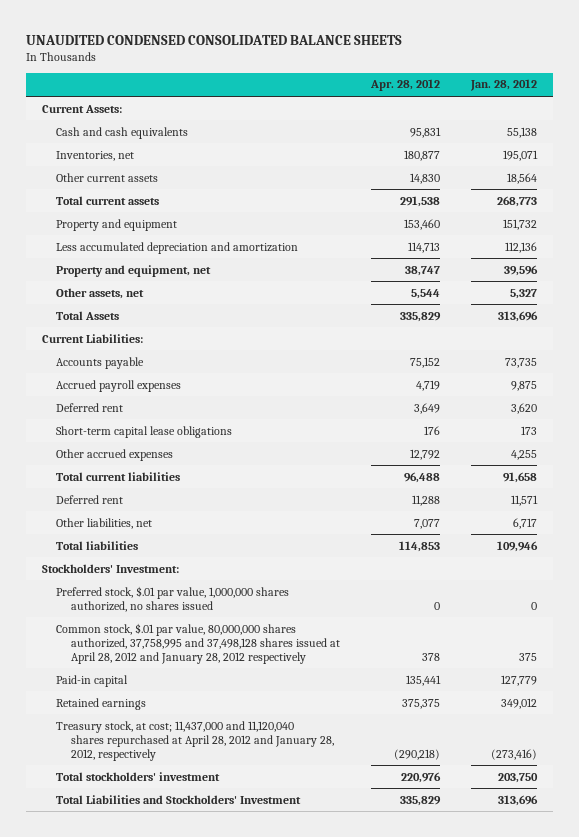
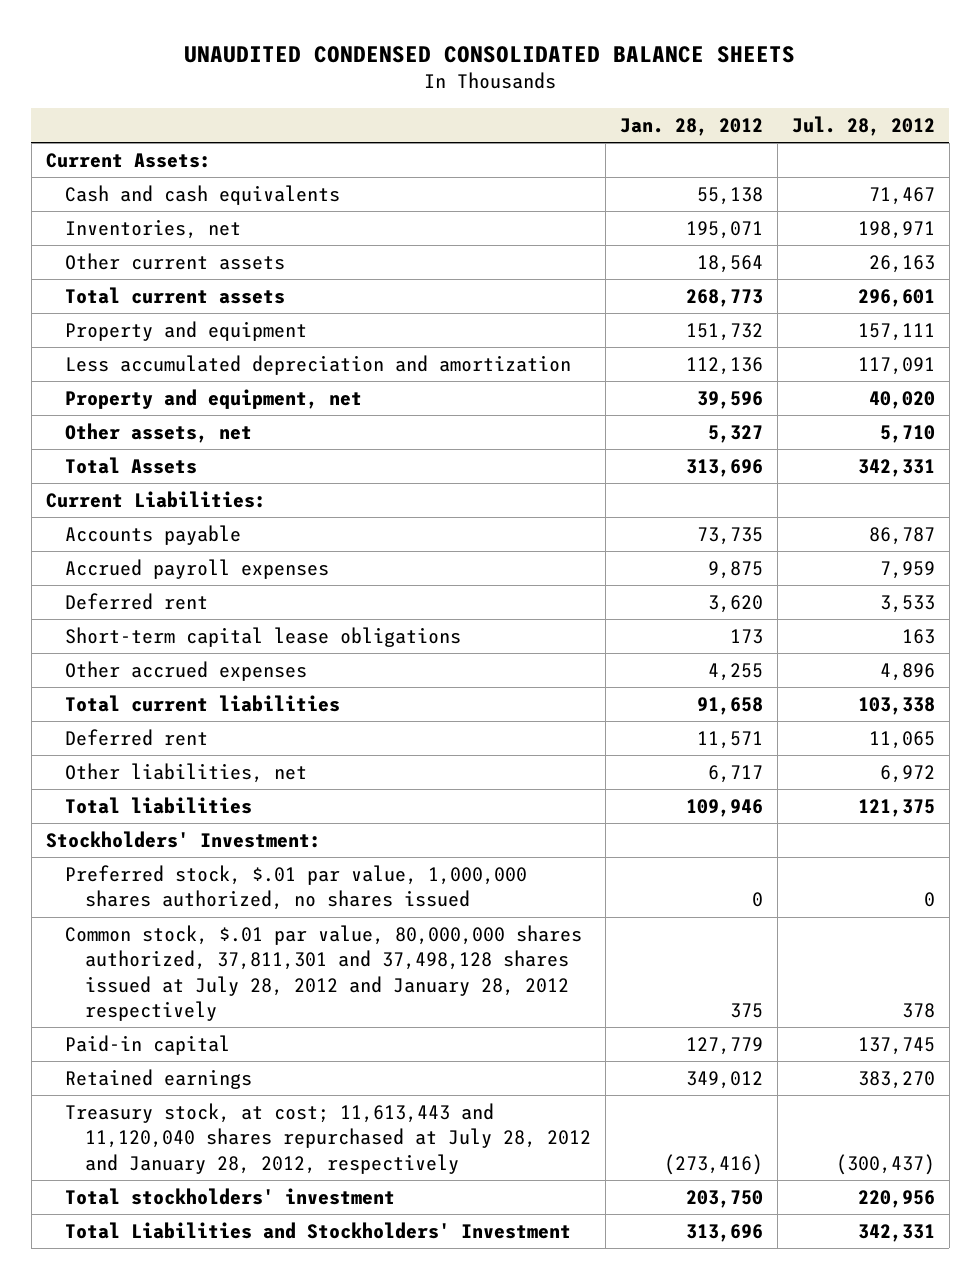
[369,79,440,92] Apr. 28, 2012 -> none
none -> [791,115,935,136] Jul. 28, 2012
[56,622,340,664] Common stock, $.01 par value, 80,000,000 shares authorized, 37,758,995 and 37,498,128 shares issued at April 28, 2012 and January 28, 2012 respectively -> [65,925,583,1021] Common stock, $.01 par value, 80,000,000 shares authorized, 37,811,301 and 37,498,128 shares issued at July 28, 2012 and January 28, 2012 respectively
[56,720,334,761] Treasury stock, at cost; 11,437,000 and 11,120,040 shares repurchased at April 28, 2012 and January 28, 2012, respectively -> [65,1103,591,1174] Treasury stock, at cost; 11,613,443 and 11,120,040 shares repurchased at July 28, 2012 and January 28, 2012, respectively

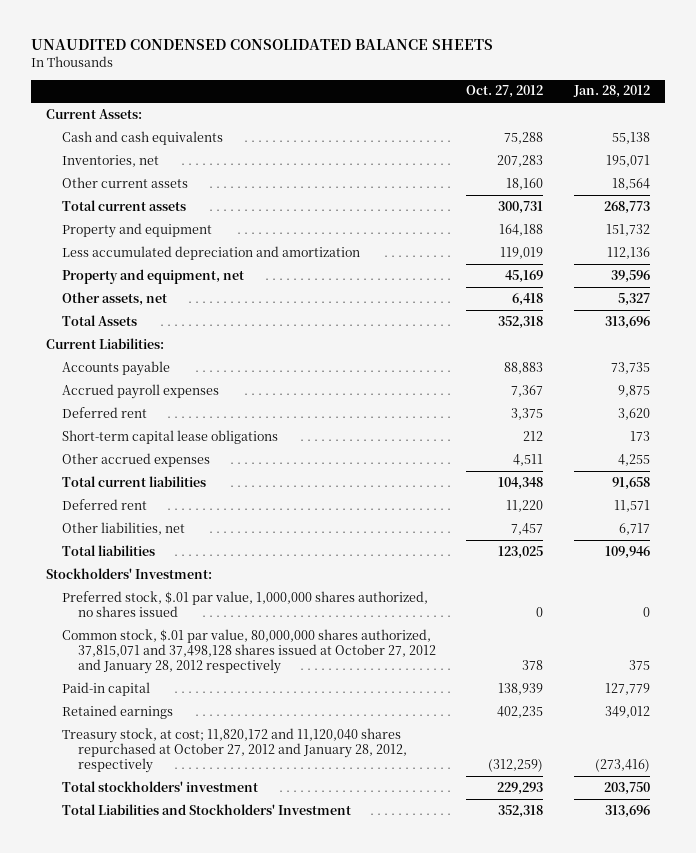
[791,115,935,136] Jul. 28, 2012 -> none
none -> [466,85,544,99] Oct. 27, 2012
[65,925,583,1021] Common stock, $.01 par value, 80,000,000 shares authorized, 37,811,301 and 37,498,128 shares issued at July 28, 2012 and January 28, 2012 respectively -> [62,628,437,675] Common stock, $.01 par value, 80,000,000 shares authorized, 37,815,071 and 37,498,128 shares issued at October 27, 2012 and January 28, 2012 respectively
[65,1103,591,1174] Treasury stock, at cost; 11,613,443 and 11,120,040 shares repurchased at July 28, 2012 and January 28, 2012, respectively -> [62,727,408,774] Treasury stock, at cost; 11,820,172 and 11,120,040 shares repurchased at October 27, 2012 and January 28, 2012, respectively

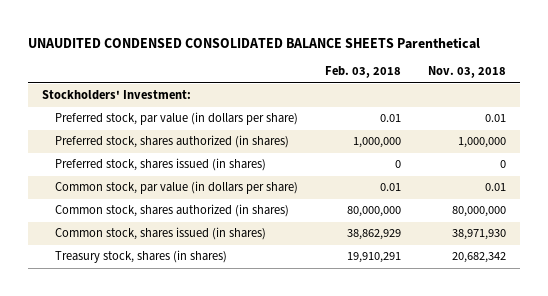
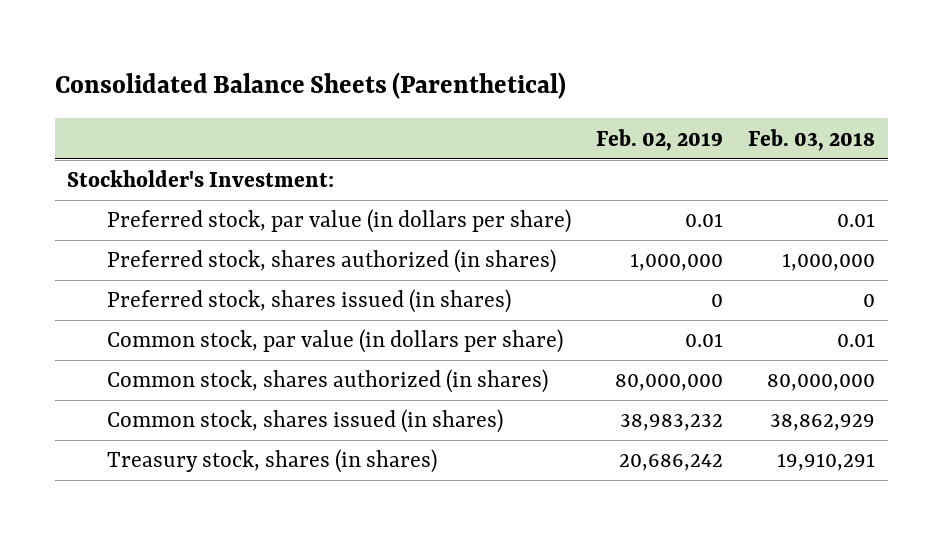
[28,36,481,49] UNAUDITED CONDENSED CONSOLIDATED BALANCE SHEETS Parenthetical -> [54,72,566,100] Consolidated Balance Sheets (Parenthetical)
[428,66,507,79] Nov. 03, 2018 -> none
none -> [595,128,723,151] Feb. 02, 2019
[41,90,191,101] Stockholders' Investment: -> [67,170,335,188] Stockholder's Investment:

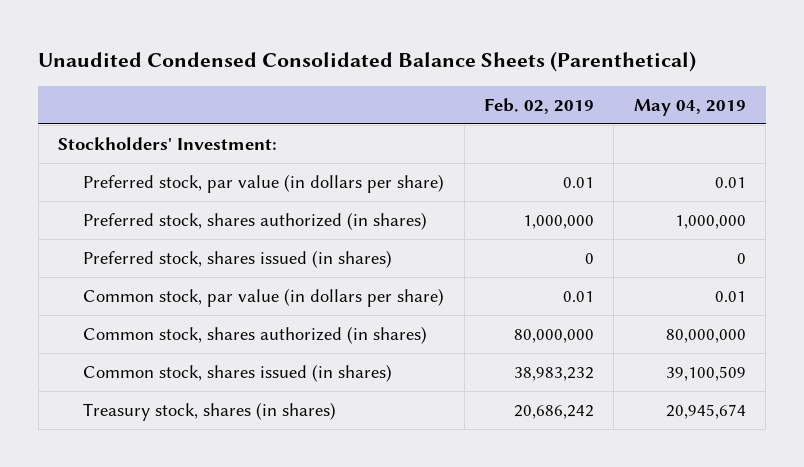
[54,72,566,100] Consolidated Balance Sheets (Parenthetical) -> [38,51,697,73] Unaudited Condensed Consolidated Balance Sheets (Parenthetical)
[748,128,876,151] Feb. 03, 2018 -> none
none -> [633,98,746,116] May 04, 2019
[67,170,335,188] Stockholder's Investment: -> [57,137,277,151] Stockholders' Investment:

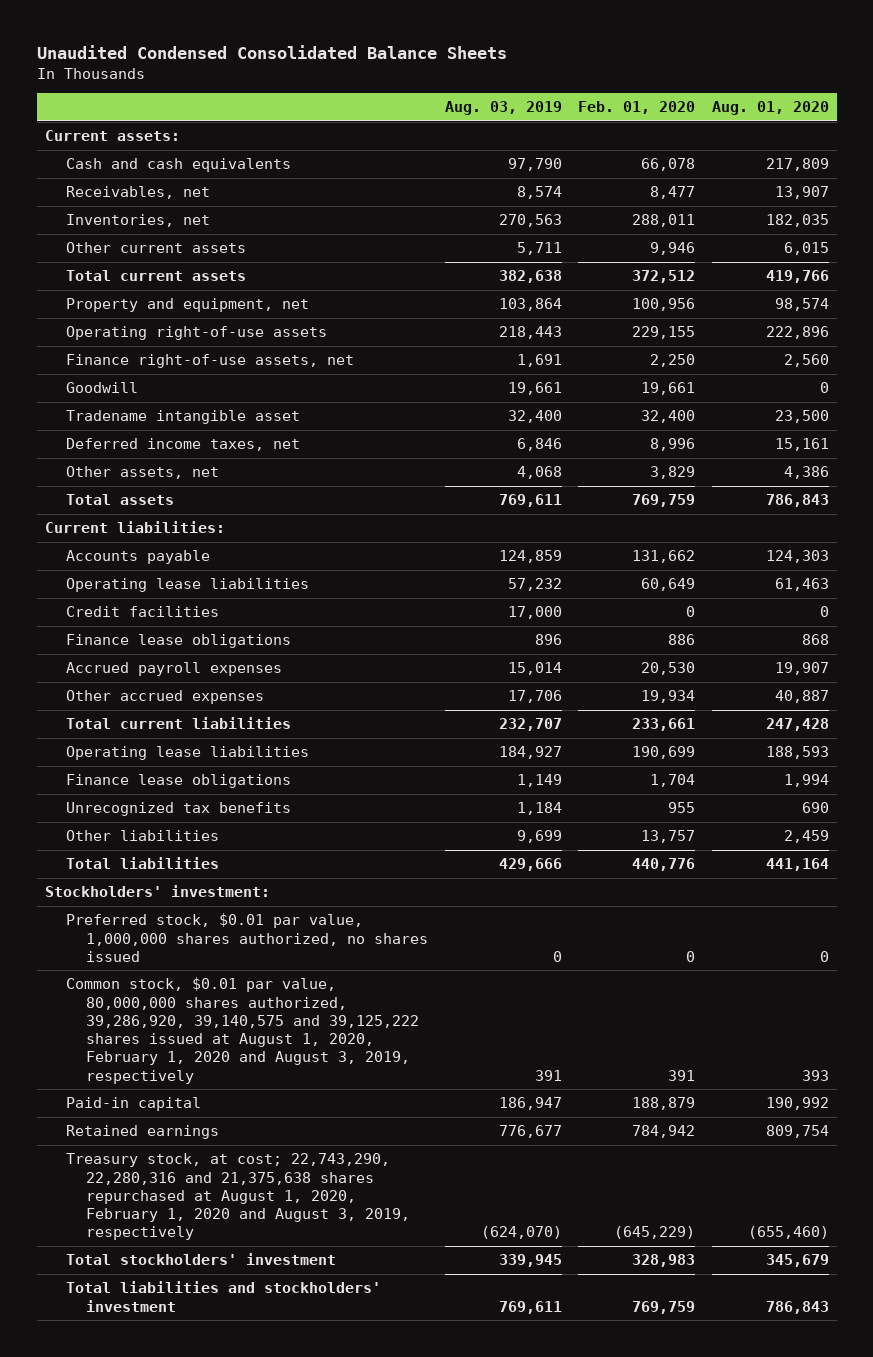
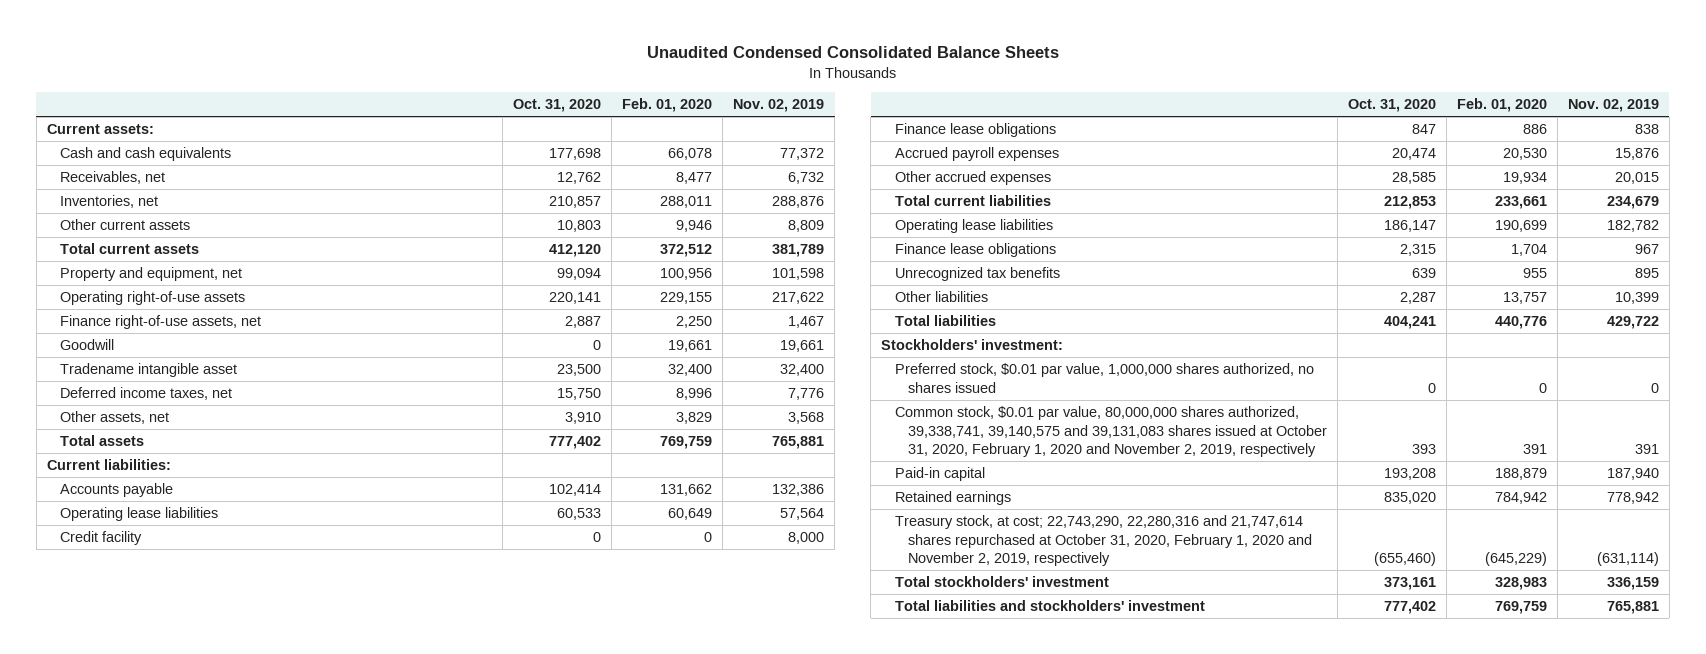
[444,101,562,116] Aug. 03, 2019 -> none
[711,101,829,116] Aug. 01, 2020 -> none
none -> [513,99,602,113] Oct. 31, 2020
none -> [733,99,825,113] Nov. 02, 2019
[65,606,219,618] Credit facilities -> [60,531,143,546] Credit facility
[65,977,420,1084] Common stock, $0.01 par value, 80,000,000 shares authorized, 39,286,920, 39,140,575 and 39,125,222 shares issued at August 1, 2020, February 1, 2020 and August 3, 2019, respectively -> [894,406,1327,458] Common stock, $0.01 par value, 80,000,000 shares authorized, 39,338,741, 39,140,575 and 39,131,083 shares issued at October 31, 2020, February 1, 2020 and November 2, 2019, respectively
[65,1153,411,1241] Treasury stock, at cost; 22,743,290, 22,280,316 and 21,375,638 shares repurchased at August 1, 2020, February 1, 2020 and August 3, 2019, respectively -> [894,515,1312,567] Treasury stock, at cost; 22,743,290, 22,280,316 and 21,747,614 shares repurchased at October 31, 2020, February 1, 2020 and November 2, 2019, respectively

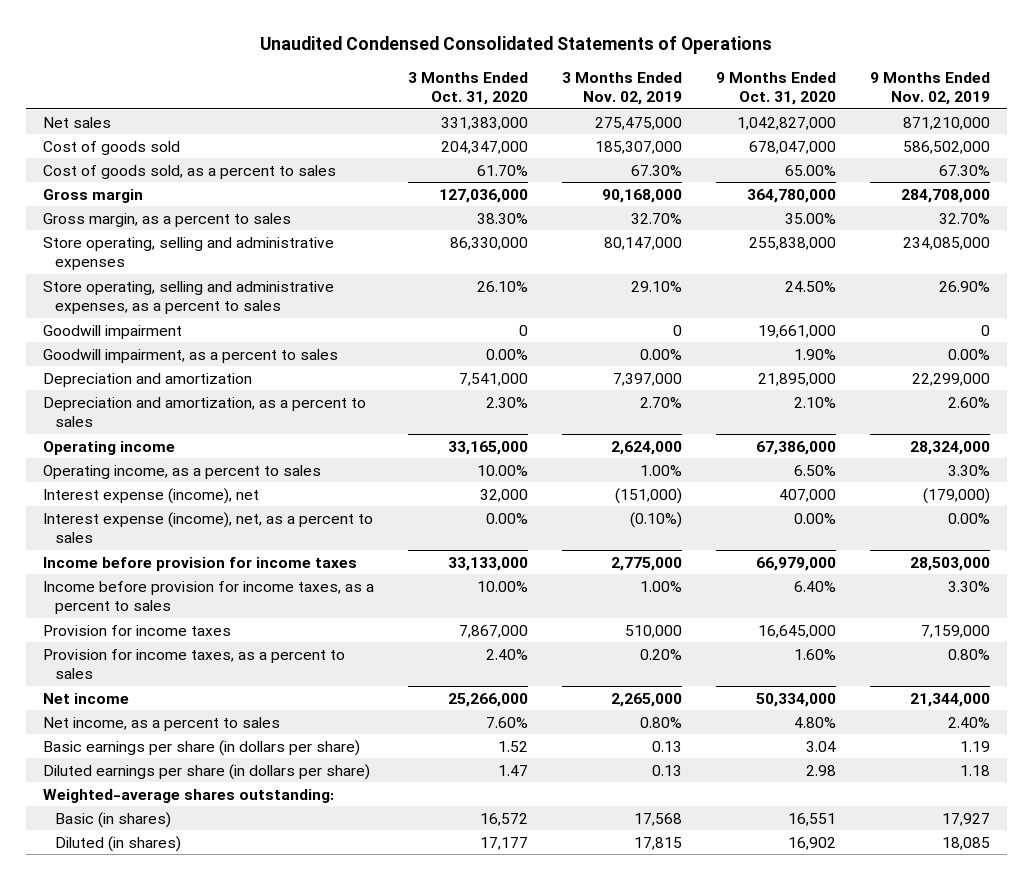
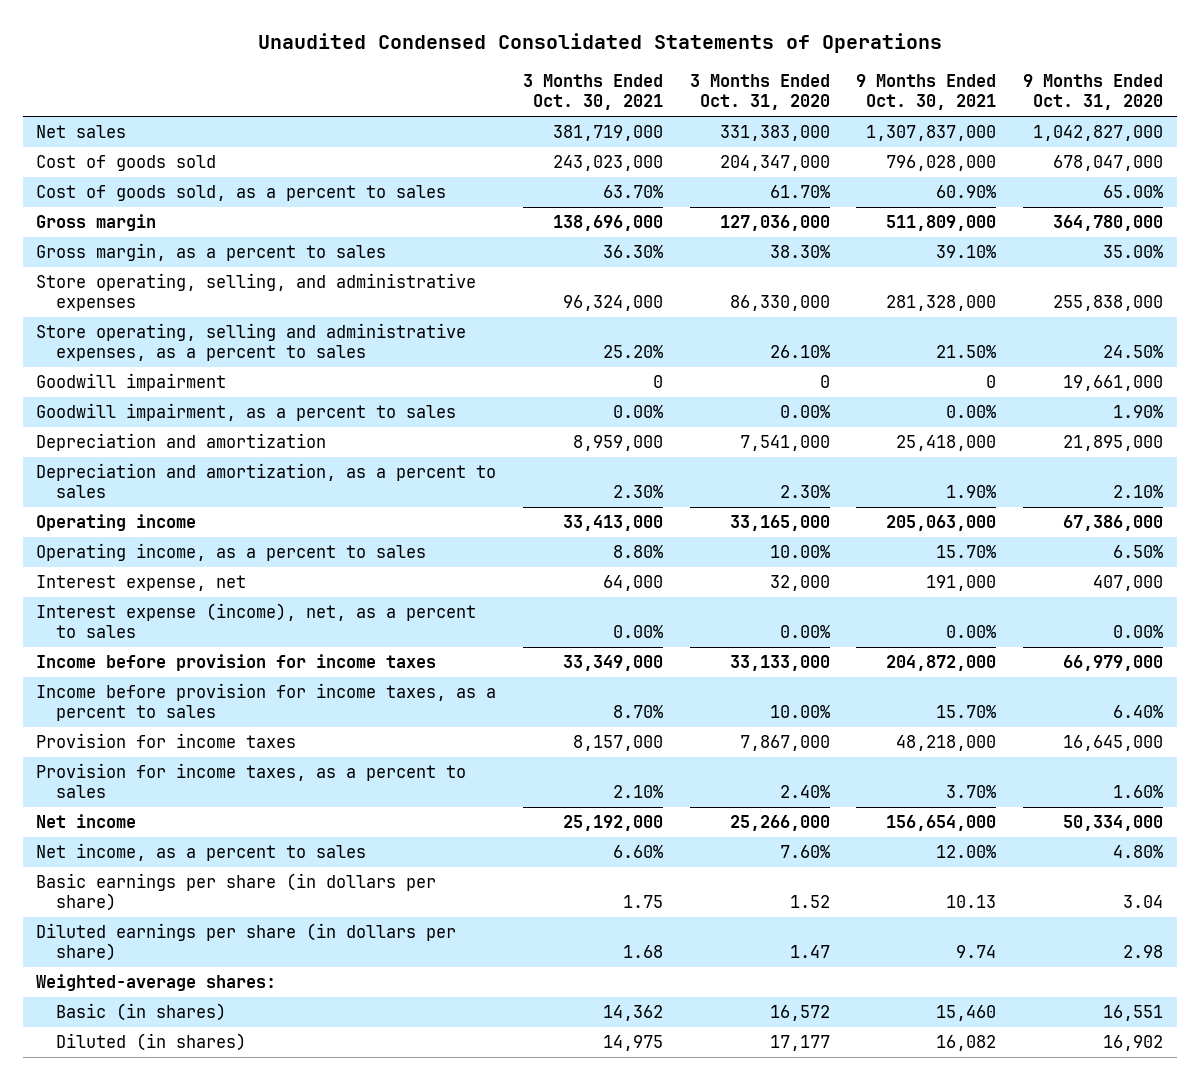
[561,71,682,106] 3 Months Ended Nov. 02, 2019 -> none
[870,71,991,106] 9 Months Ended Nov. 02, 2019 -> none
none -> [522,74,663,111] 3 Months Ended Oct. 30, 2021
none -> [856,74,997,111] 9 Months Ended Oct. 30, 2021
[42,236,334,271] Store operating, selling and administrative expenses -> [36,273,477,312] Store operating, selling, and administrative expenses
[42,487,259,504] Interest expense (income), net -> [36,575,247,592] Interest expense, net
[42,788,334,803] Weighted-average shares outstanding: -> [36,974,277,992] Weighted-average shares:

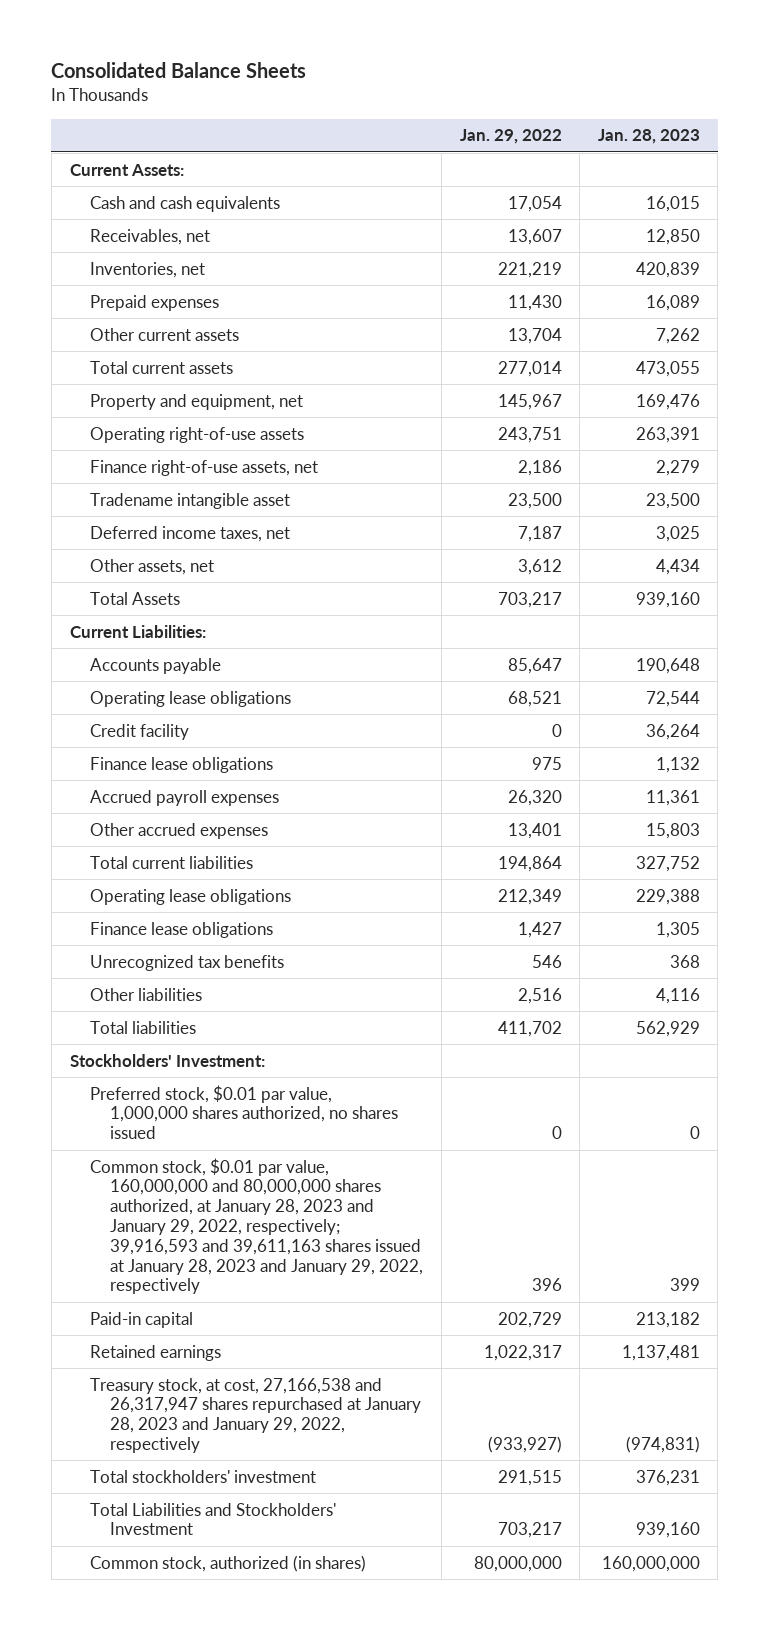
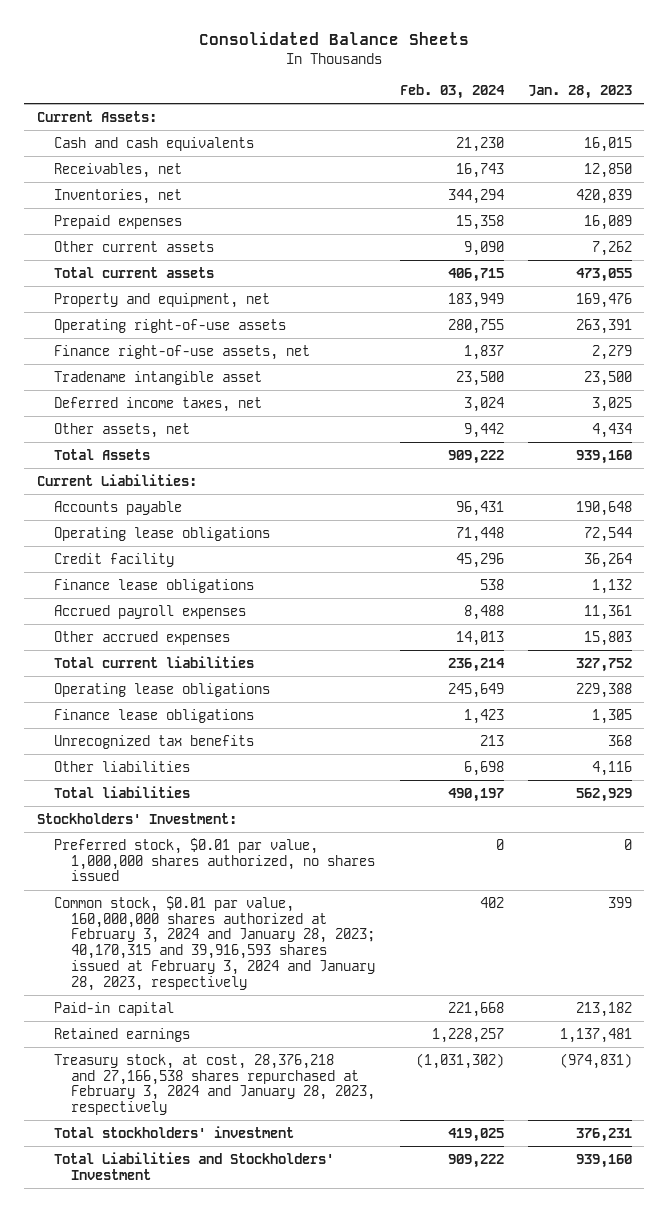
[459,129,562,145] Jan. 29, 2022 -> none
none -> [399,84,505,100] Feb. 03, 2024
[89,1157,424,1295] Common stock, $0.01 par value, 160,000,000 and 80,000,000 shares authorized, at January 28, 2023 and January 29, 2022, respectively; 39,916,593 and 39,611,163 shares issued at January 28, 2023 and January 29, 2022, respectively -> [54,895,376,991] Common stock, $0.01 par value, 160,000,000 shares authorized at February 3, 2024 and January 28, 2023; 40,170,315 and 39,916,593 shares issued at February 3, 2024 and January 28, 2023, respectively
[89,1377,422,1454] Treasury stock, at cost, 27,166,538 and 26,317,947 shares repurchased at January 28, 2023 and January 29, 2022, respectively -> [54,1053,376,1116] Treasury stock, at cost, 28,376,218 and 27,166,538 shares repurchased at February 3, 2024 and January 28, 2023, respectively
[89,1554,366,1572] Common stock, authorized (in shares) -> none

